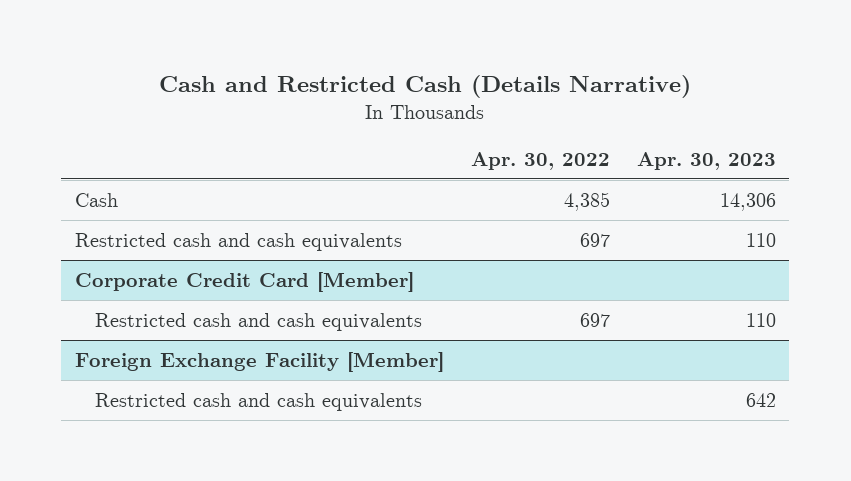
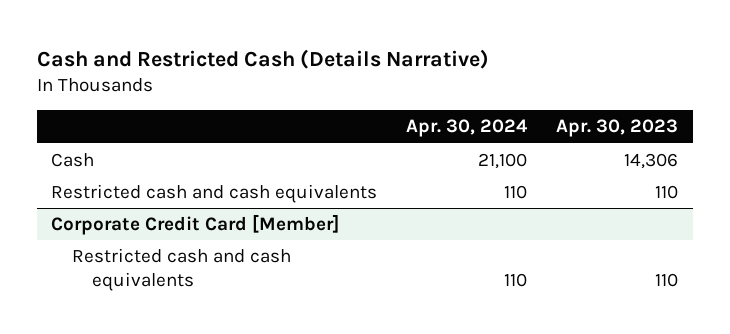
[470,151,610,170] Apr. 30, 2022 -> none
none -> [406,119,529,138] Apr. 30, 2024
[74,351,444,372] Foreign Exchange Facility [Member] -> none
[94,392,422,411] Restricted cash and cash equivalents -> none

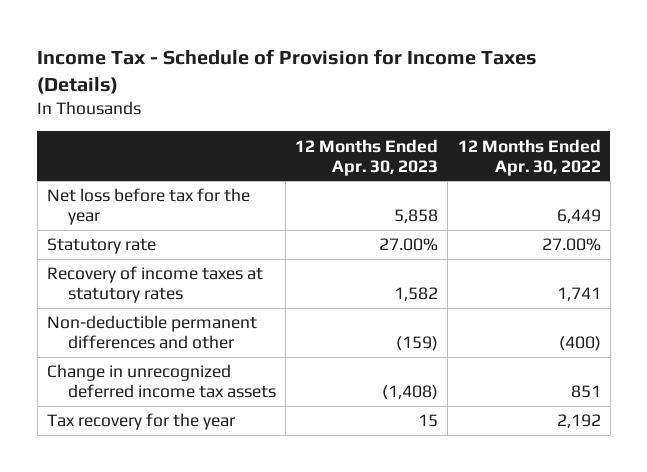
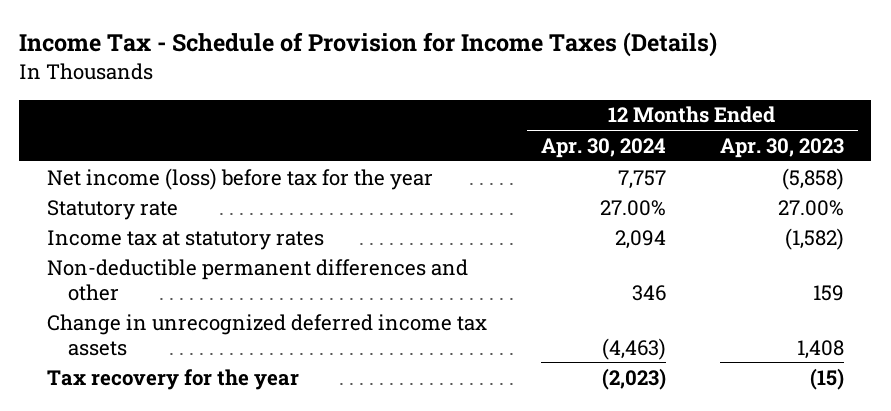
[457,138,601,176] 12 Months Ended Apr. 30, 2022 -> none
none -> [540,137,666,158] Apr. 30, 2024
[46,188,250,226] Net loss before tax for the year -> [46,167,433,190] Net income (loss) before tax for the year
[394,209,439,224] 5,858 -> [781,167,844,190] (5,858)
[46,266,263,304] Recovery of income taxes at statutory rates -> [46,229,324,250] Income tax at statutory rates
[394,287,439,302] 1,582 -> [784,227,844,250] (1,582)
[396,336,439,352] (159) -> [812,284,844,301] 159
[382,385,439,401] (1,408) -> [796,339,844,359] 1,408
[418,414,439,428] 15 -> [809,367,844,390] (15)

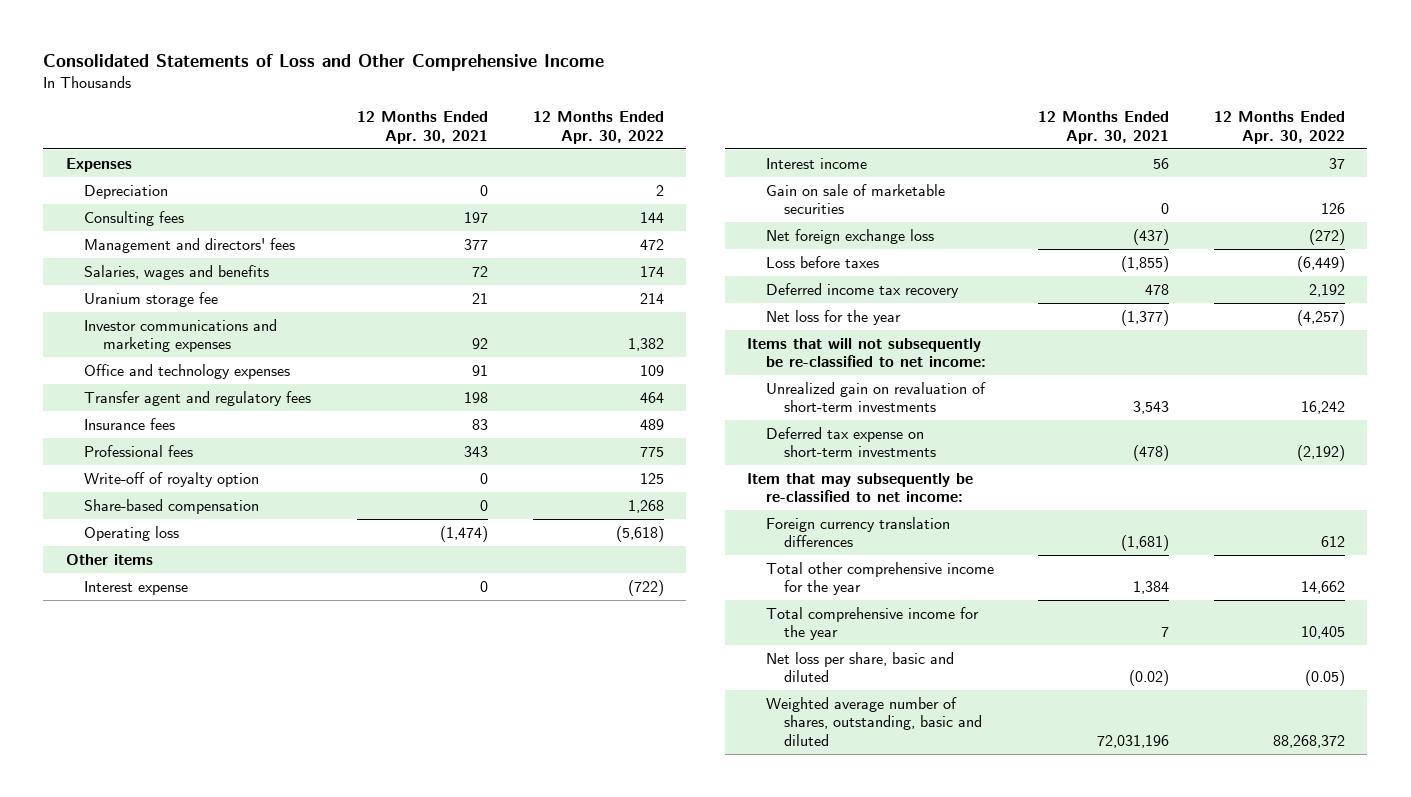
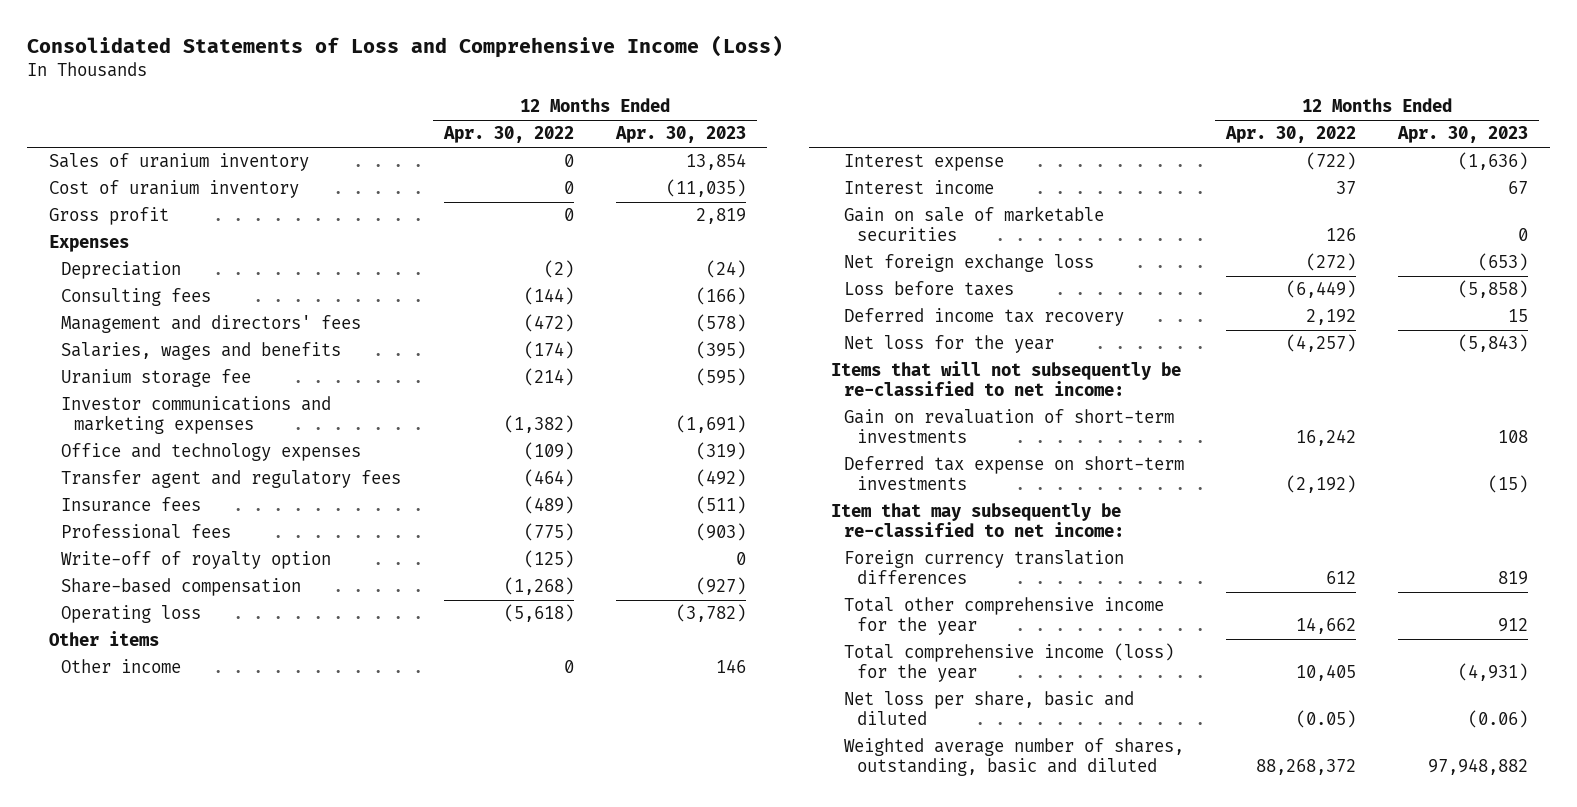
[43,54,605,72] Consolidated Statements of Loss and Other Comprehensive Income -> [27,35,784,59] Consolidated Statements of Loss and Comprehensive Income (Loss)
[356,111,488,144] 12 Months Ended Apr. 30, 2021 -> none
none -> [615,126,747,144] Apr. 30, 2023
none -> [48,153,309,172] Sales of uranium inventory
none -> [48,180,299,199] Cost of uranium inventory
none -> [48,207,169,226] Gross profit
[655,184,664,196] 2 -> [543,260,574,279] (2)
[639,211,664,223] 144 -> [523,287,574,306] (144)
[639,238,664,250] 472 -> [523,314,574,333] (472)
[639,265,664,277] 174 -> [523,341,574,360] (174)
[639,292,664,304] 214 -> [523,368,574,387] (214)
[627,338,664,352] 1,382 -> [503,415,574,434] (1,382)
[639,364,664,376] 109 -> [523,442,574,461] (109)
[639,391,664,403] 464 -> [523,469,574,488] (464)
[639,418,664,430] 489 -> [523,496,574,515] (489)
[639,446,664,457] 775 -> [523,523,574,542] (775)
[639,472,664,484] 125 -> [523,550,574,569] (125)
[627,499,664,513] 1,268 -> [503,577,574,596] (1,268)
none -> [61,659,182,674] Other income
[765,381,986,413] Unrealized gain on revaluation of short-term investments -> [843,409,1174,444] Gain on revaluation of short-term investments
[765,606,979,641] Total comprehensive income for the year -> [843,643,1174,683] Total comprehensive income (loss) for the year

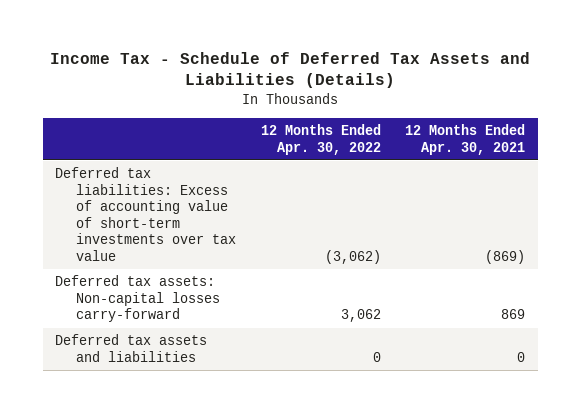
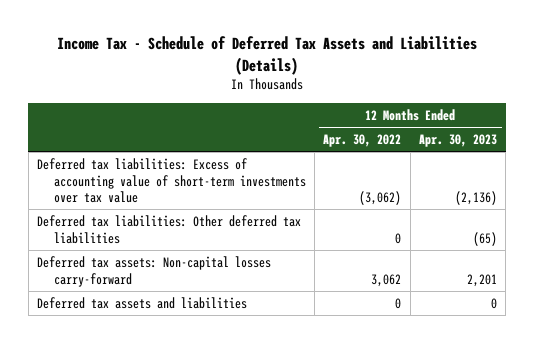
[405,124,526,155] 12 Months Ended Apr. 30, 2021 -> none
none -> [419,134,498,148] Apr. 30, 2023
none -> [36,214,301,244] Deferred tax liabilities: Other deferred tax liabilities

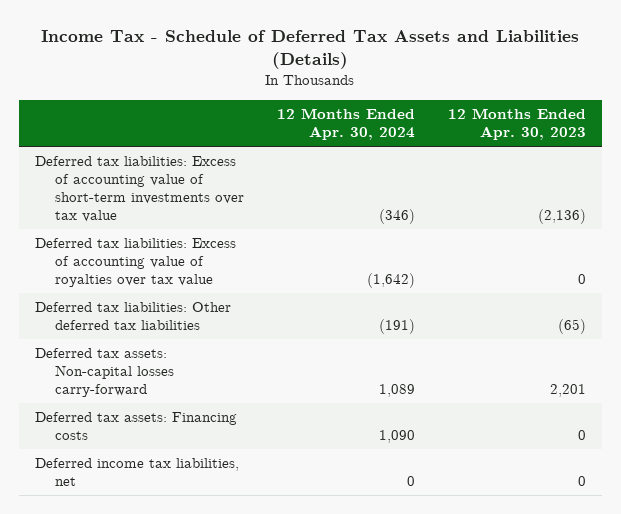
[323,134,402,148] Apr. 30, 2022 -> none
none -> [277,108,416,141] 12 Months Ended Apr. 30, 2024
none -> [34,238,236,287] Deferred tax liabilities: Excess of accounting value of royalties over tax value
none -> [34,412,237,441] Deferred tax assets: Financing costs
[36,296,247,309] Deferred tax assets and liabilities -> [34,458,239,487] Deferred income tax liabilities, net

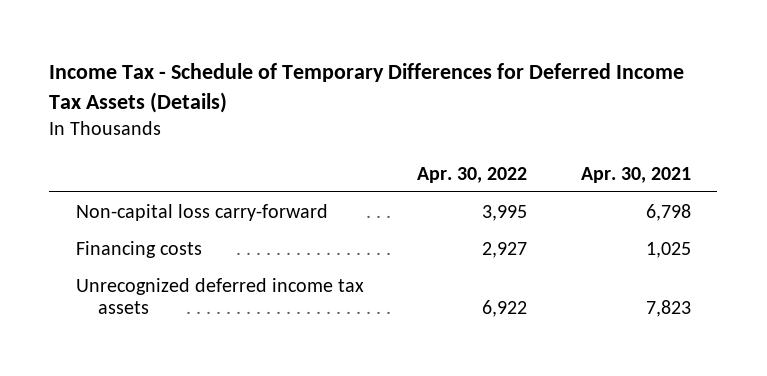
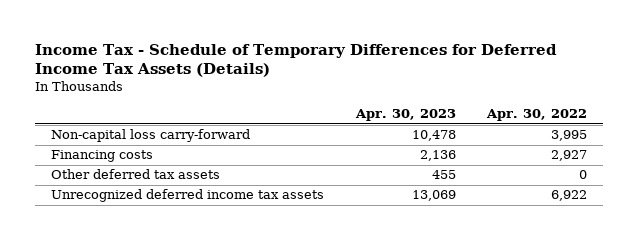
[580,166,691,183] Apr. 30, 2021 -> none
none -> [354,109,456,122] Apr. 30, 2023
none -> [51,169,221,180] Other deferred tax assets

